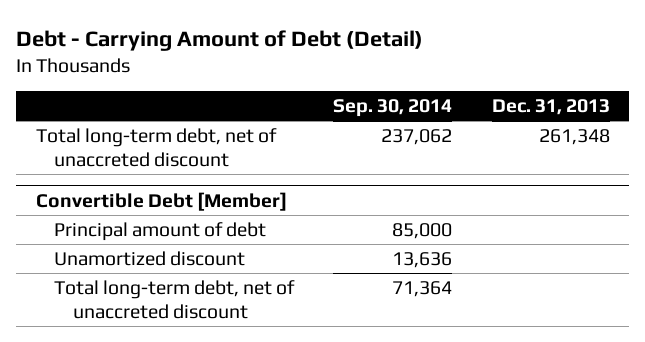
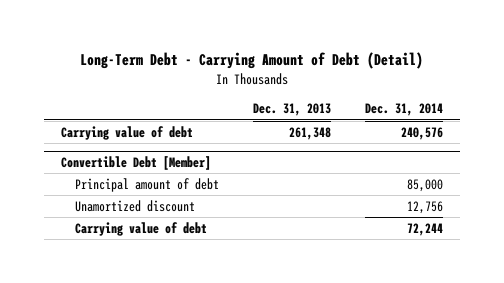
[15,29,423,51] Debt - Carrying Amount of Debt (Detail) -> [79,52,423,70] Long-Term Debt - Carrying Amount of Debt (Detail)
[333,98,453,117] Sep. 30, 2014 -> none
none -> [364,103,443,117] Dec. 31, 2014
[35,127,277,167] Total long-term debt, net of unaccreted discount -> [61,125,194,140] Carrying value of debt
[54,279,296,319] Total long-term debt, net of unaccreted discount -> [74,221,207,236] Carrying value of debt

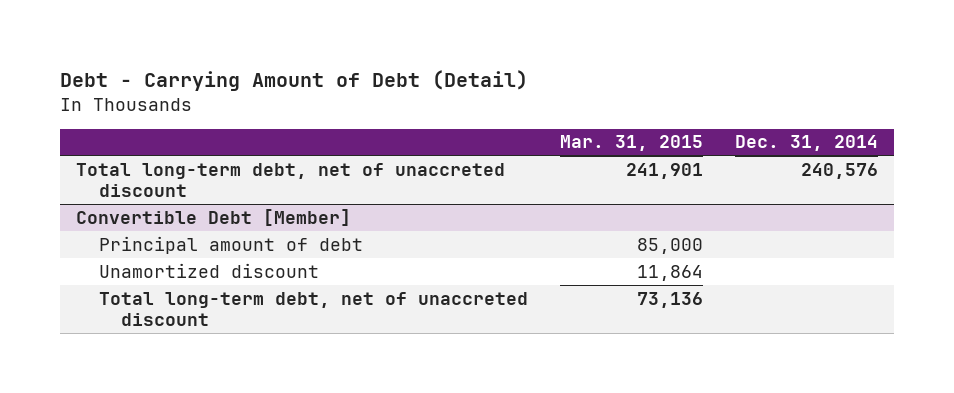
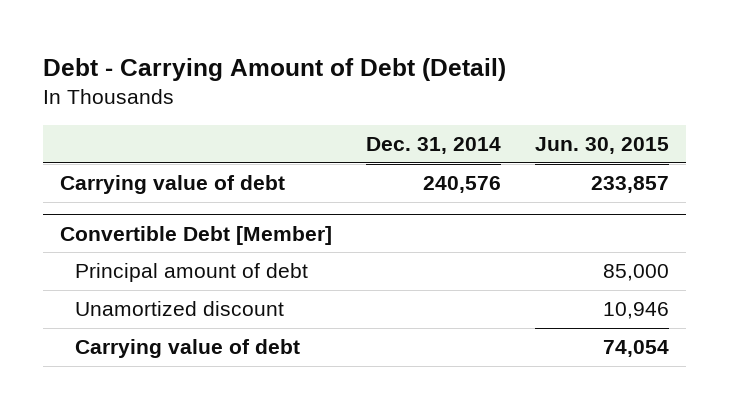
[559,135,703,152] Mar. 31, 2015 -> none
none -> [534,137,669,155] Jun. 30, 2015
[76,162,506,198] Total long-term debt, net of unaccreted discount -> [59,175,285,195] Carrying value of debt
[98,291,528,327] Total long-term debt, net of unaccreted discount -> [74,339,300,359] Carrying value of debt

